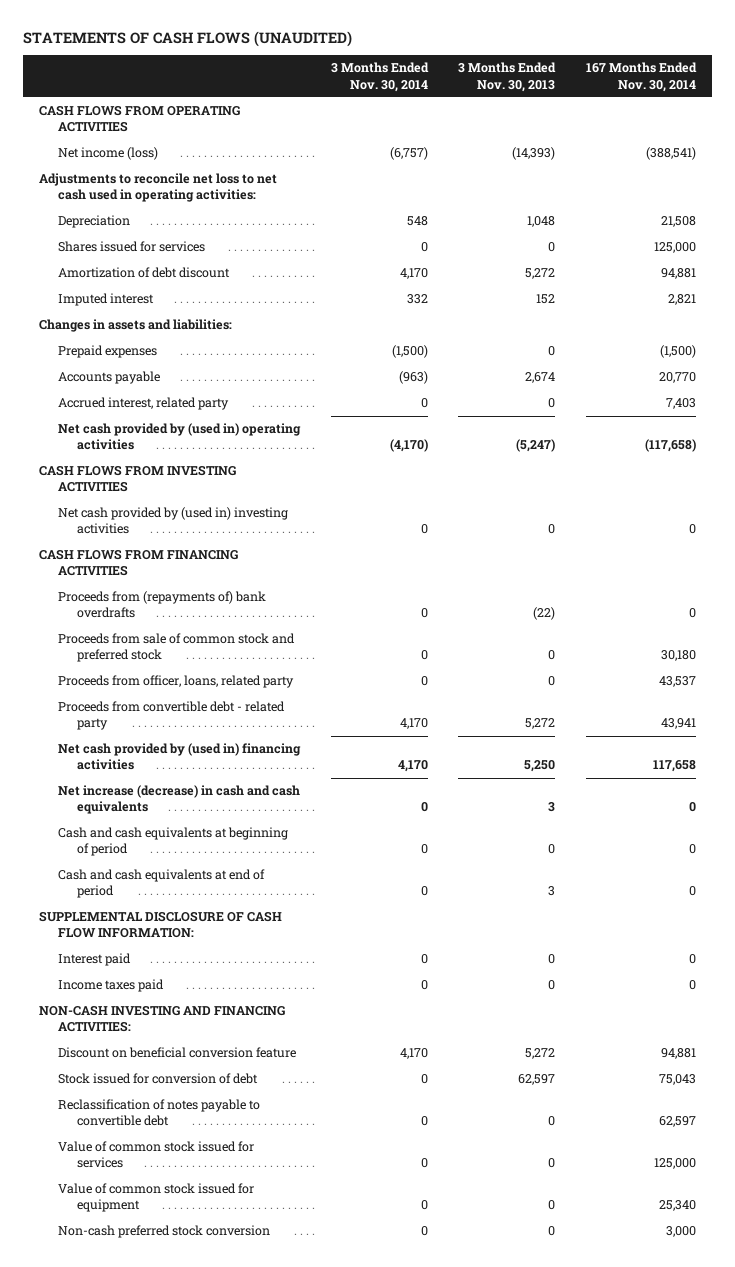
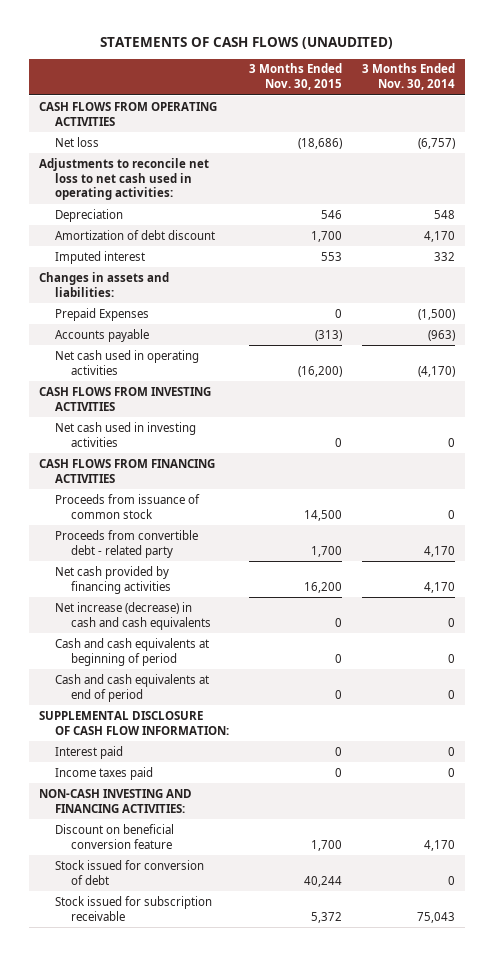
[458,62,557,92] 3 Months Ended Nov. 30, 2013 -> none
[586,62,698,92] 167 Months Ended Nov. 30, 2014 -> none
none -> [249,63,343,91] 3 Months Ended Nov. 30, 2015
[57,147,158,161] Net income (loss) -> [55,136,100,147] Net loss
[57,241,205,253] Shares issued for services -> none
[57,345,157,359] Prepaid expenses -> [55,307,150,321] Prepaid Expenses
[57,397,229,411] Accrued interest, related party -> none
[57,423,301,451] Net cash provided by (used in) operating activities -> [55,349,200,375] Net cash used in operating activities
[57,507,288,535] Net cash provided by (used in) investing activities -> [55,421,197,447] Net cash used in investing activities
[57,633,295,663] Proceeds from sale of common stock and preferred stock -> none
[57,675,294,689] Proceeds from officer, loans, related party -> none
[57,591,266,619] Proceeds from (repayments of) bank overdrafts -> [55,493,201,519] Proceeds from issuance of common stock
[57,743,301,771] Net cash provided by (used in) financing activities -> [55,565,171,594] Net cash provided by financing activities
[57,1099,260,1127] Reclassification of notes payable to convertible debt -> none
[57,1141,254,1169] Value of common stock issued for services -> none
[57,1225,270,1239] Non-cash preferred stock conversion -> none
[57,1183,254,1213] Value of common stock issued for equipment -> [55,895,213,921] Stock issued for subscription receivable
[420,1200,428,1211] 0 -> [417,911,456,923] 75,043

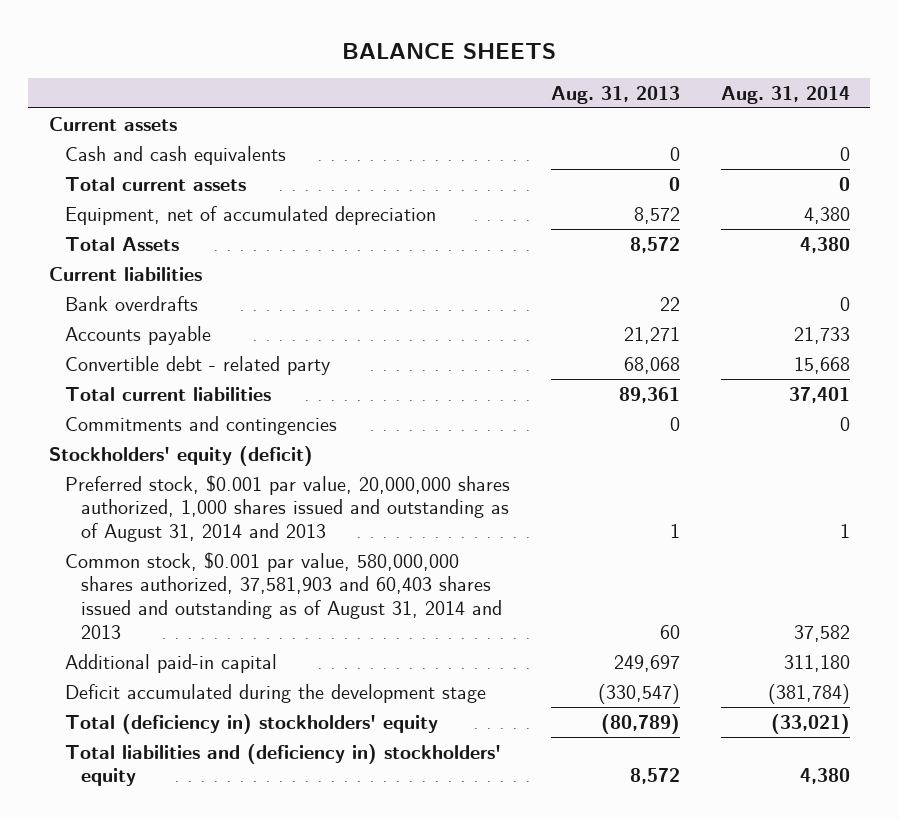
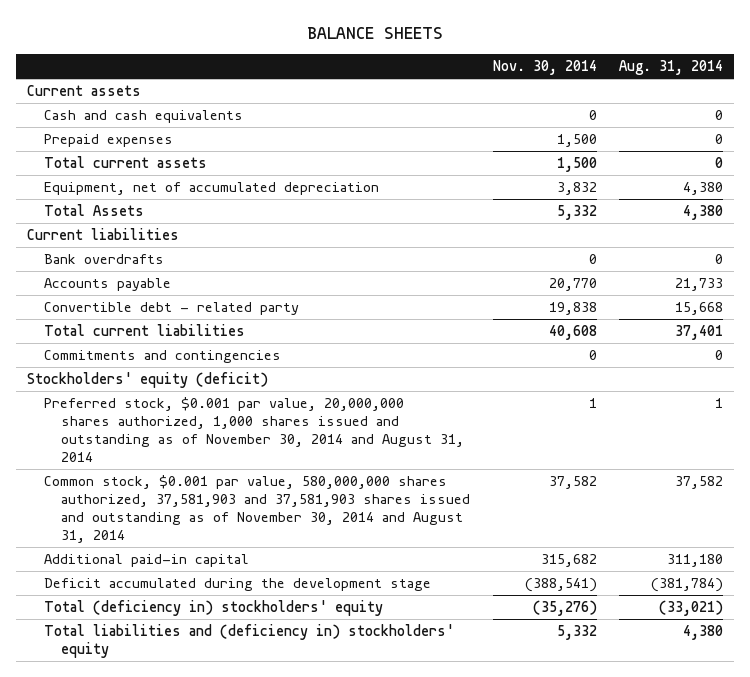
[551,85,681,104] Aug. 31, 2013 -> none
none -> [492,59,597,75] Nov. 30, 2014
none -> [44,134,174,148] Prepaid expenses
[65,474,511,543] Preferred stock, $0.001 par value, 20,000,000 shares authorized, 1,000 shares issued and outstanding as of August 31, 2014 and 2013 -> [44,397,465,463] Preferred stock, $0.001 par value, 20,000,000 shares authorized, 1,000 shares issued and outstanding as of November 30, 2014 and August 31, 2014
[65,551,503,640] Common stock, $0.001 par value, 580,000,000 shares authorized, 37,581,903 and 60,403 shares issued and outstanding as of August 31, 2014 and 2013 -> [44,475,471,544] Common stock, $0.001 par value, 580,000,000 shares authorized, 37,581,903 and 37,581,903 shares issued and outstanding as of November 30, 2014 and August 31, 2014

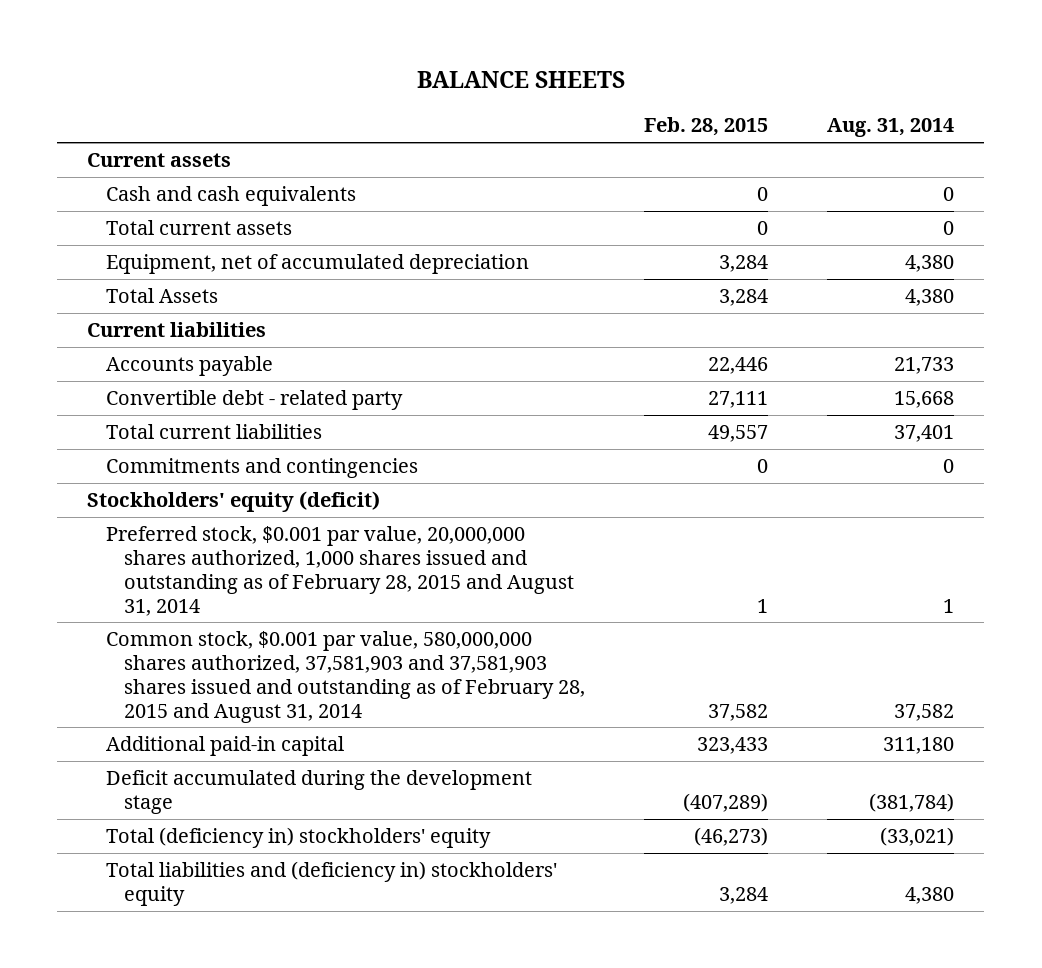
[492,59,597,75] Nov. 30, 2014 -> none
none -> [644,117,769,137] Feb. 28, 2015
[44,134,174,148] Prepaid expenses -> none
[44,254,165,265] Bank overdrafts -> none
[44,397,465,463] Preferred stock, $0.001 par value, 20,000,000 shares authorized, 1,000 shares issued and outstanding as of November 30, 2014 and August 31, 2014 -> [105,526,574,616] Preferred stock, $0.001 par value, 20,000,000 shares authorized, 1,000 shares issued and outstanding as of February 28, 2015 and August 31, 2014
[44,475,471,544] Common stock, $0.001 par value, 580,000,000 shares authorized, 37,581,903 and 37,581,903 shares issued and outstanding as of November 30, 2014 and August 31, 2014 -> [105,631,585,723] Common stock, $0.001 par value, 580,000,000 shares authorized, 37,581,903 and 37,581,903 shares issued and outstanding as of February 28, 2015 and August 31, 2014

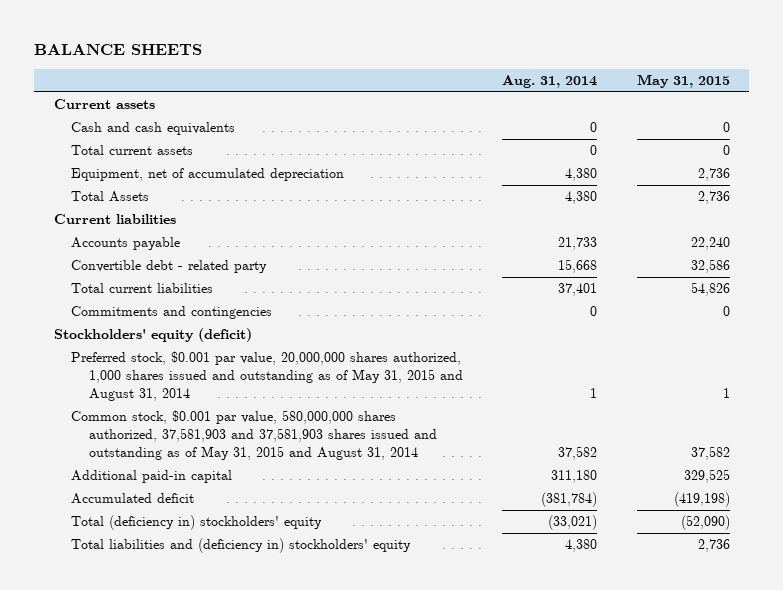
[644,117,769,137] Feb. 28, 2015 -> none
none -> [636,74,730,89] May 31, 2015
[105,526,574,616] Preferred stock, $0.001 par value, 20,000,000 shares authorized, 1,000 shares issued and outstanding as of February 28, 2015 and August 31, 2014 -> [71,351,463,402] Preferred stock, $0.001 par value, 20,000,000 shares authorized, 1,000 shares issued and outstanding as of May 31, 2015 and August 31, 2014
[105,631,585,723] Common stock, $0.001 par value, 580,000,000 shares authorized, 37,581,903 and 37,581,903 shares issued and outstanding as of February 28, 2015 and August 31, 2014 -> [71,410,437,461] Common stock, $0.001 par value, 580,000,000 shares authorized, 37,581,903 and 37,581,903 shares issued and outstanding as of May 31, 2015 and August 31, 2014
[105,770,532,814] Deficit accumulated during the development stage -> [71,493,195,505] Accumulated deficit

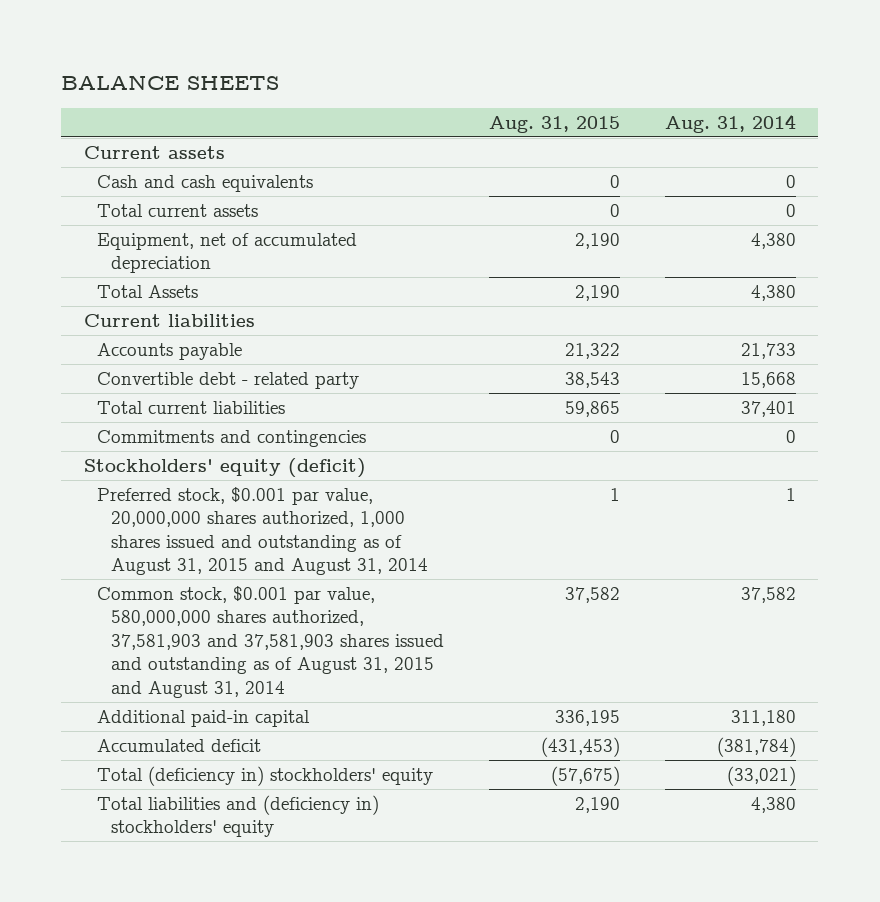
[636,74,730,89] May 31, 2015 -> none
none -> [489,115,621,133] Aug. 31, 2015
[71,351,463,402] Preferred stock, $0.001 par value, 20,000,000 shares authorized, 1,000 shares issued and outstanding as of May 31, 2015 and August 31, 2014 -> [97,486,429,576] Preferred stock, $0.001 par value, 20,000,000 shares authorized, 1,000 shares issued and outstanding as of August 31, 2015 and August 31, 2014
[71,410,437,461] Common stock, $0.001 par value, 580,000,000 shares authorized, 37,581,903 and 37,581,903 shares issued and outstanding as of May 31, 2015 and August 31, 2014 -> [97,585,445,699] Common stock, $0.001 par value, 580,000,000 shares authorized, 37,581,903 and 37,581,903 shares issued and outstanding as of August 31, 2015 and August 31, 2014

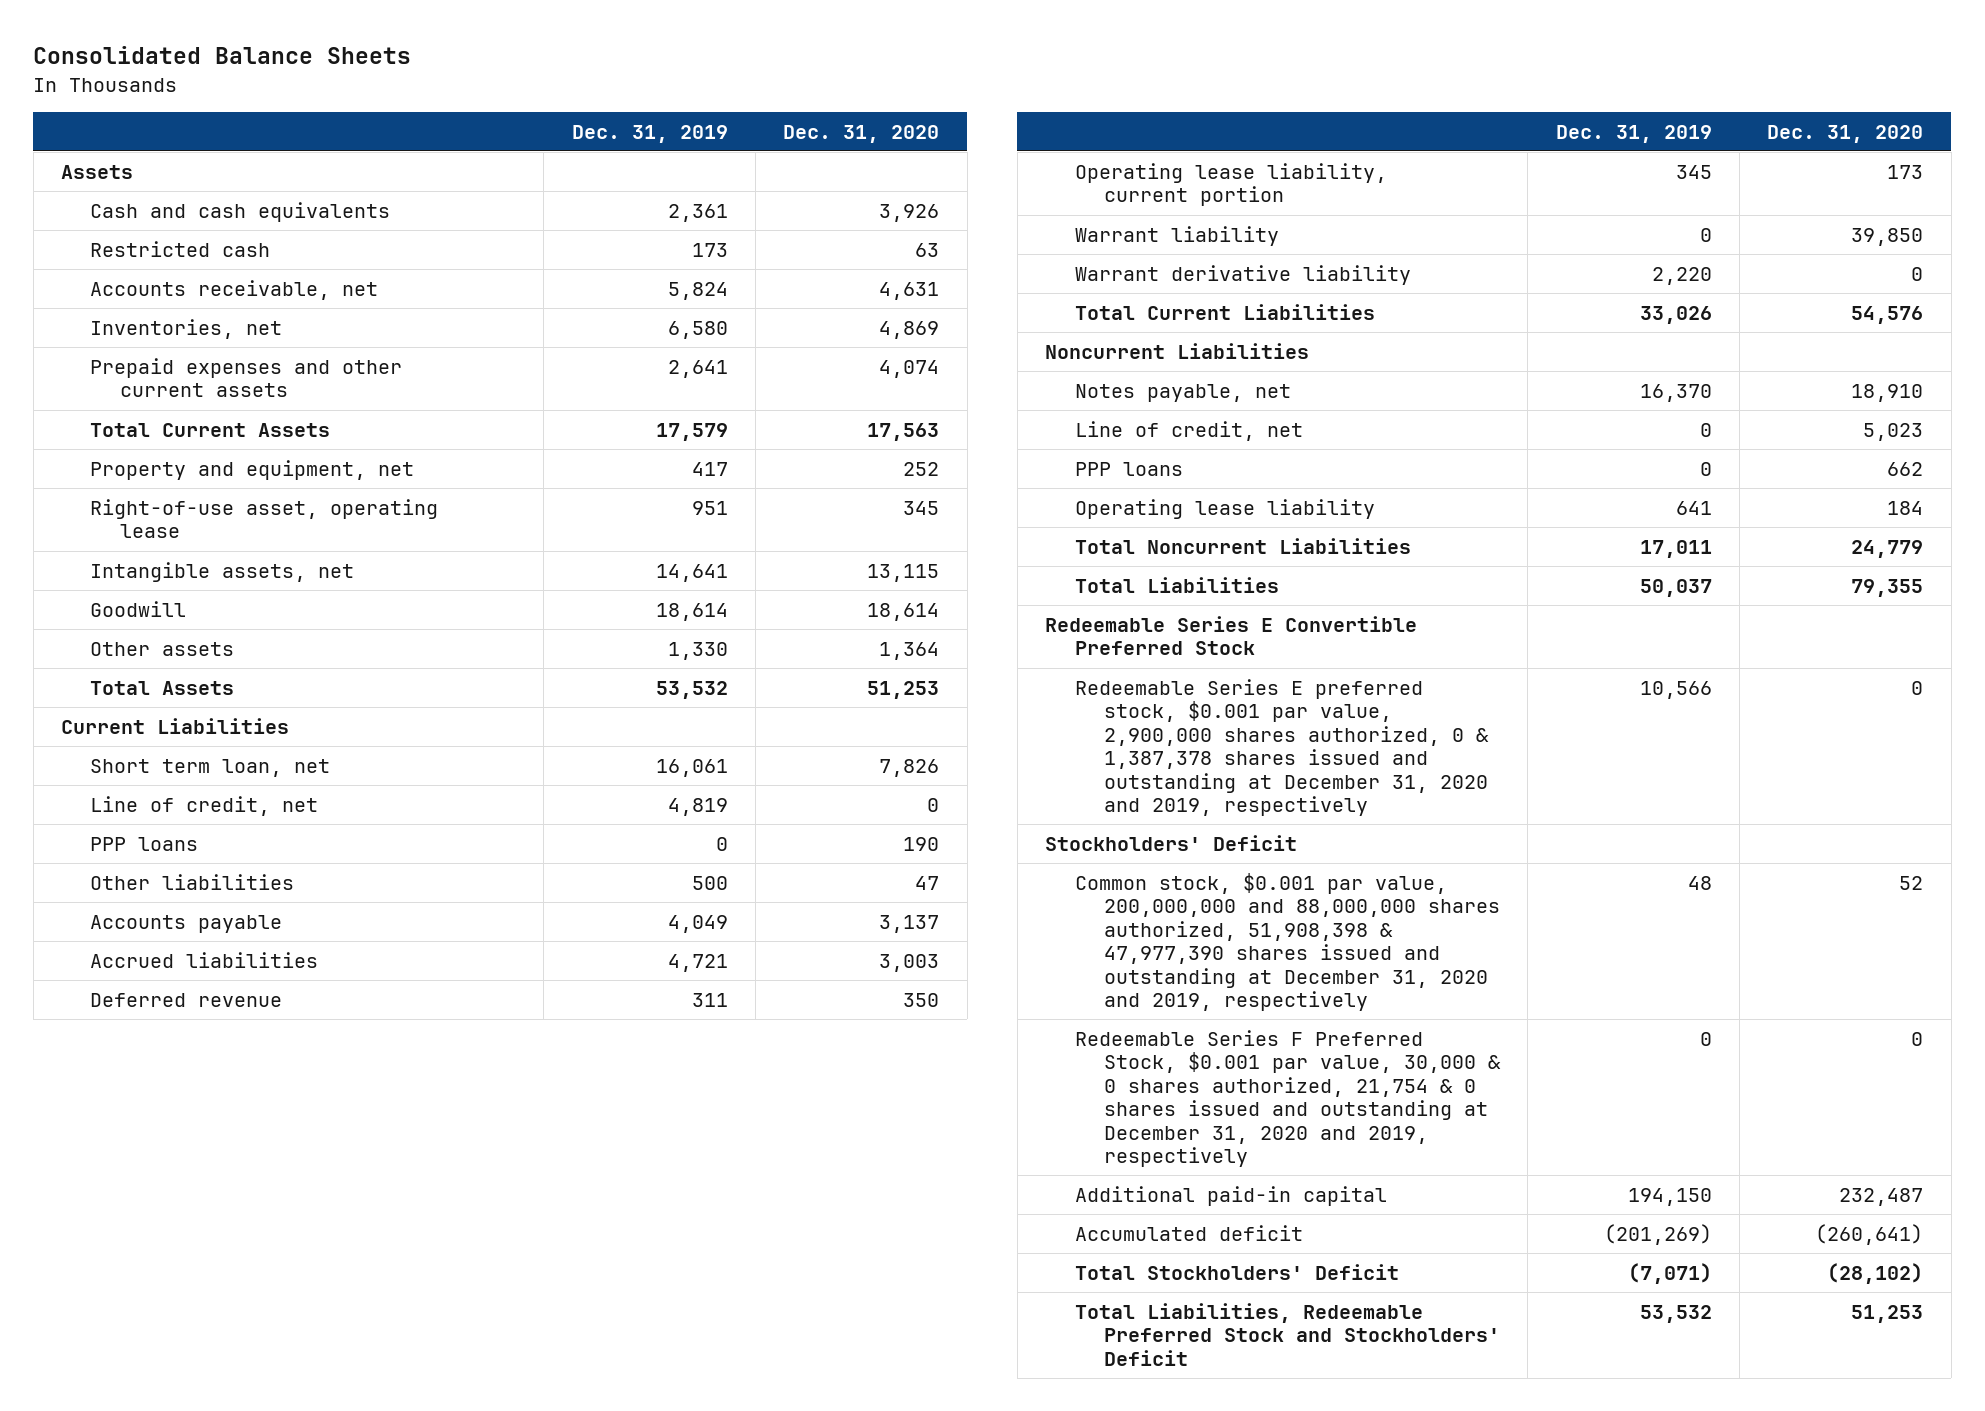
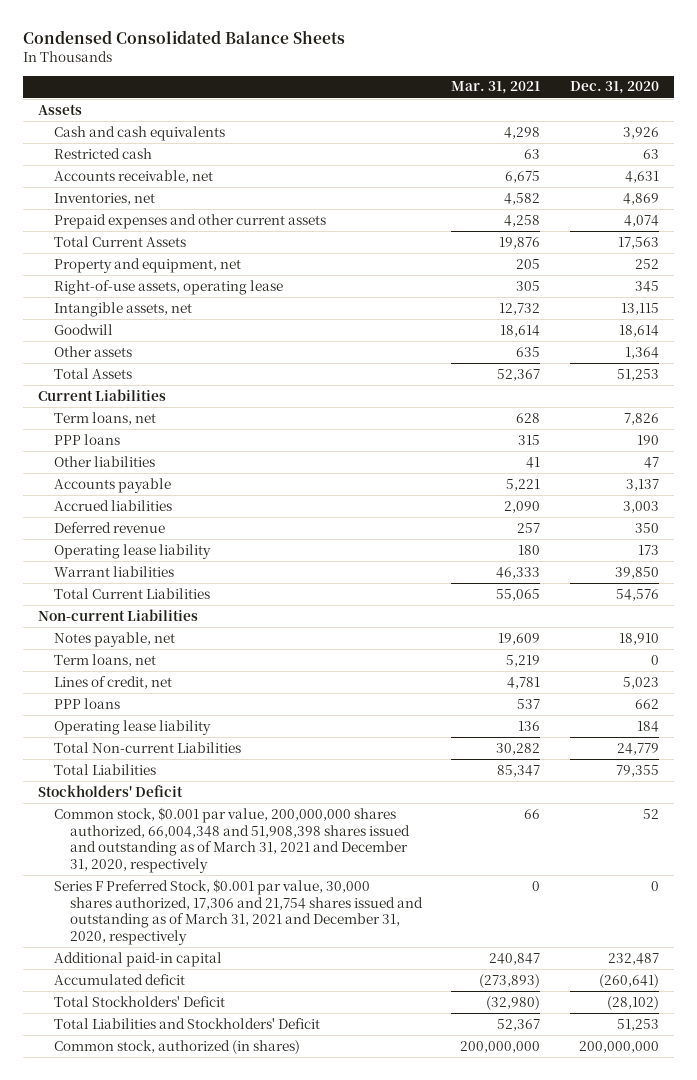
[33,46,412,65] Consolidated Balance Sheets -> [23,30,346,45] Condensed Consolidated Balance Sheets
[571,124,728,143] Dec. 31, 2019 -> none
none -> [451,81,541,95] Mar. 31, 2021
[90,498,439,539] Right-of-use asset, operating lease -> [54,279,284,295] Right-of-use assets, operating lease
[90,795,319,816] Line of credit, net -> none
[90,758,331,777] Short term loan, net -> [54,411,157,425] Term loans, net
[1074,264,1411,285] Warrant derivative liability -> none
[1074,162,1387,207] Operating lease liability, current portion -> [54,543,212,559] Operating lease liability
[1074,225,1279,246] Warrant liability -> [54,565,175,577] Warrant liabilities
[1045,342,1310,359] Noncurrent Liabilities -> [38,608,199,621] Non-current Liabilities
none -> [54,653,157,667] Term loans, net
[1074,420,1303,441] Line of credit, net -> [54,675,173,689] Lines of credit, net
[1074,537,1411,554] Total Noncurrent Liabilities -> [54,741,242,753] Total Non-current Liabilities
[1045,615,1418,656] Redeemable Series E Convertible Preferred Stock -> none
[1074,678,1489,817] Redeemable Series E preferred stock, $0.001 par value, 2,900,000 shares authorized, 0 & 1,387,378 shares issued and outstanding at December 31, 2020 and 2019, respectively -> none
[1074,872,1500,1012] Common stock, $0.001 par value, 200,000,000 and 88,000,000 shares authorized, 51,908,398 & 47,977,390 shares issued and outstanding at December 31, 2020 and 2019, respectively -> [54,806,410,874] Common stock, $0.001 par value, 200,000,000 shares authorized, 66,004,348 and 51,908,398 shares issued and outstanding as of March 31, 2021 and December 31, 2020, respectively
[1074,1029,1501,1168] Redeemable Series F Preferred Stock, $0.001 par value, 30,000 & 0 shares authorized, 21,754 & 0 shares issued and outstanding at December 31, 2020 and 2019, respectively -> [54,878,423,946] Series F Preferred Stock, $0.001 par value, 30,000 shares authorized, 17,306 and 21,754 shares issued and outstanding as of March 31, 2021 and December 31, 2020, respectively
[1074,1302,1500,1366] Total Liabilities, Redeemable Preferred Stock and Stockholders' Deficit -> [54,1017,321,1029] Total Liabilities and Stockholders' Deficit
none -> [54,1039,301,1054] Common stock, authorized (in shares)

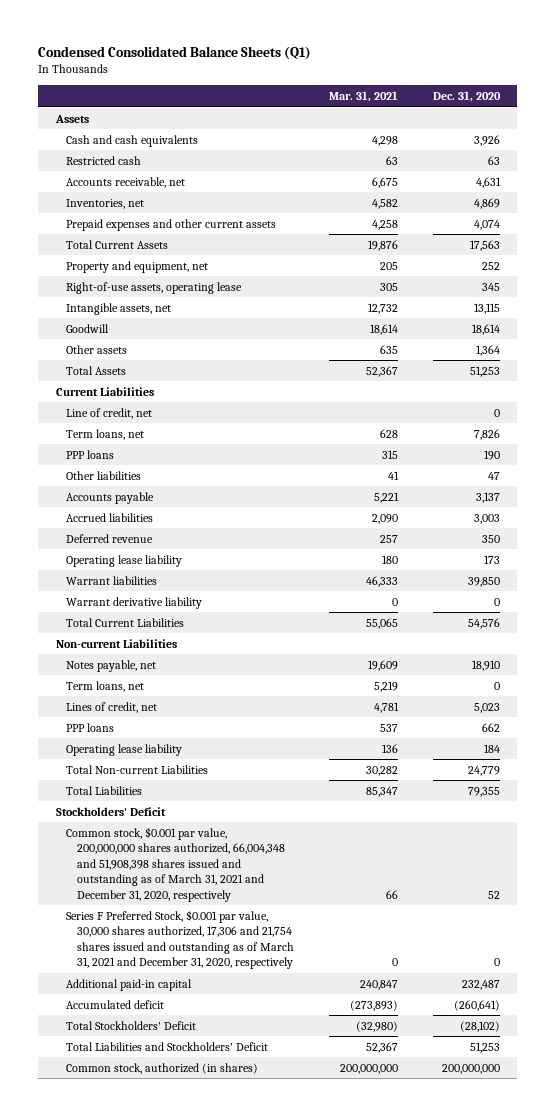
[23,30,346,45] Condensed Consolidated Balance Sheets -> [38,46,312,61] Condensed Consolidated Balance Sheets (Q1)
none -> [66,407,153,419] Line of credit, net
none -> [66,596,203,609] Warrant derivative liability

